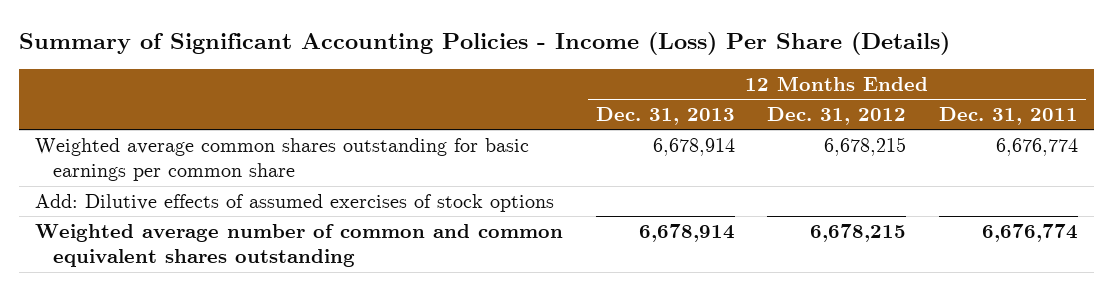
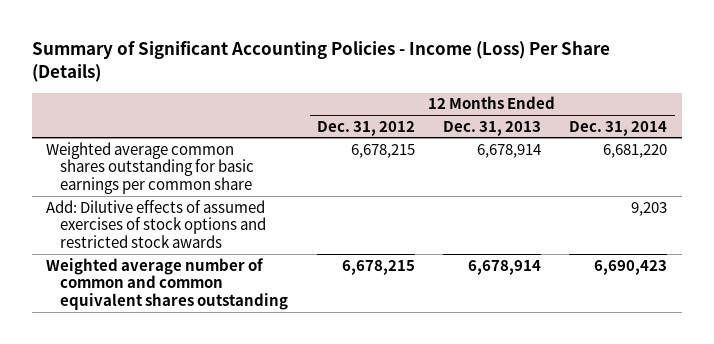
[938,106,1078,125] Dec. 31, 2011 -> none
none -> [569,120,668,136] Dec. 31, 2014
[35,193,555,212] Add: Dilutive effects of assumed exercises of stock options -> [46,199,267,249] Add: Dilutive effects of assumed exercises of stock options and restricted stock awards

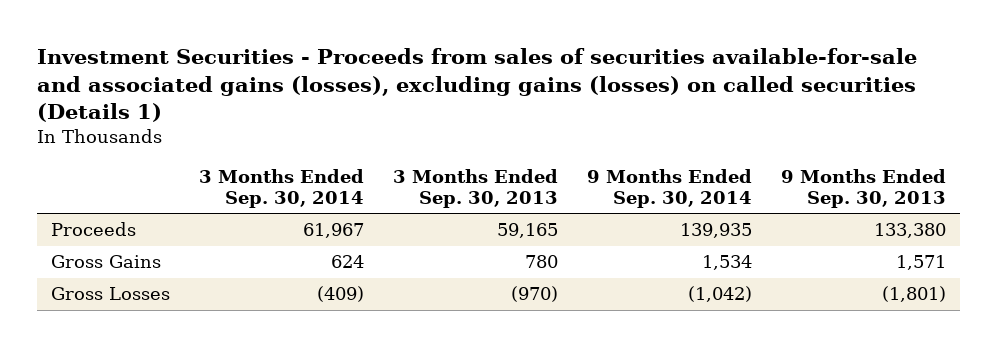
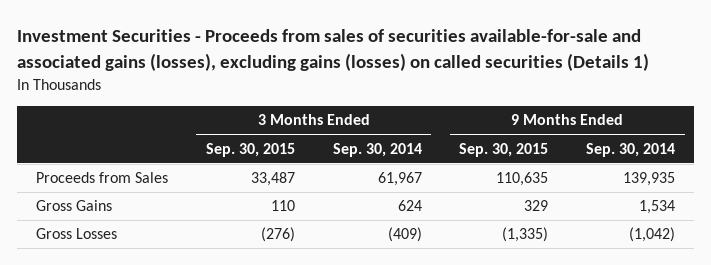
[392,168,558,208] 3 Months Ended Sep. 30, 2013 -> none
[780,168,946,208] 9 Months Ended Sep. 30, 2013 -> none
none -> [205,142,295,157] Sep. 30, 2015
none -> [459,142,549,157] Sep. 30, 2015
[51,222,137,237] Proceeds -> [36,172,169,184] Proceeds from Sales

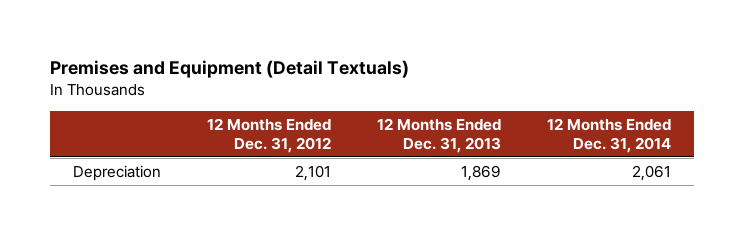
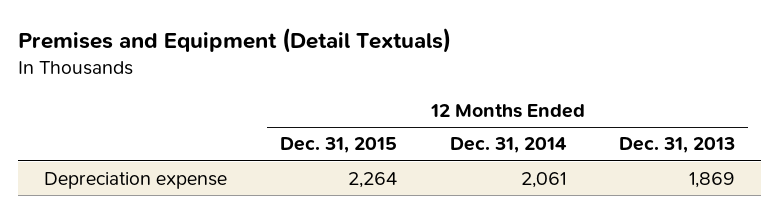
[206,117,331,153] 12 Months Ended Dec. 31, 2012 -> none
none -> [280,137,398,154] Dec. 31, 2015
[72,165,161,182] Depreciation -> [44,172,228,190] Depreciation expense

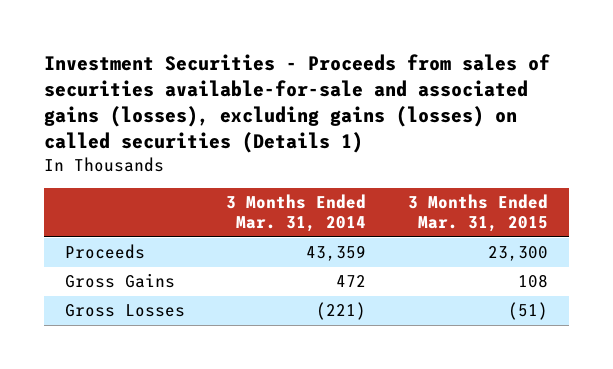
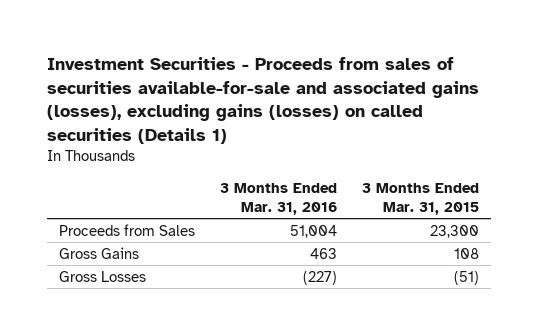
[226,193,367,233] 3 Months Ended Mar. 31, 2014 -> none
none -> [219,182,337,215] 3 Months Ended Mar. 31, 2016
[64,244,145,260] Proceeds -> [58,223,195,236] Proceeds from Sales

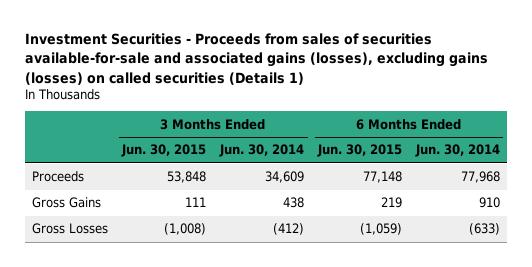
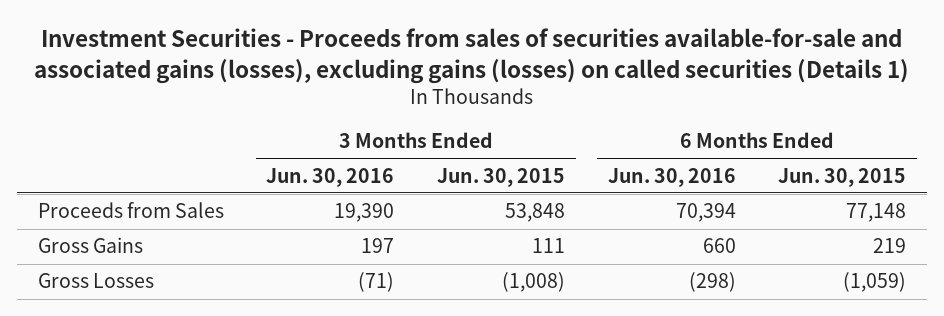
[219,144,305,158] Jun. 30, 2014 -> none
[414,144,500,158] Jun. 30, 2014 -> none
none -> [266,167,395,187] Jun. 30, 2016
none -> [607,167,736,187] Jun. 30, 2016
[32,171,85,183] Proceeds -> [37,202,224,219] Proceeds from Sales

